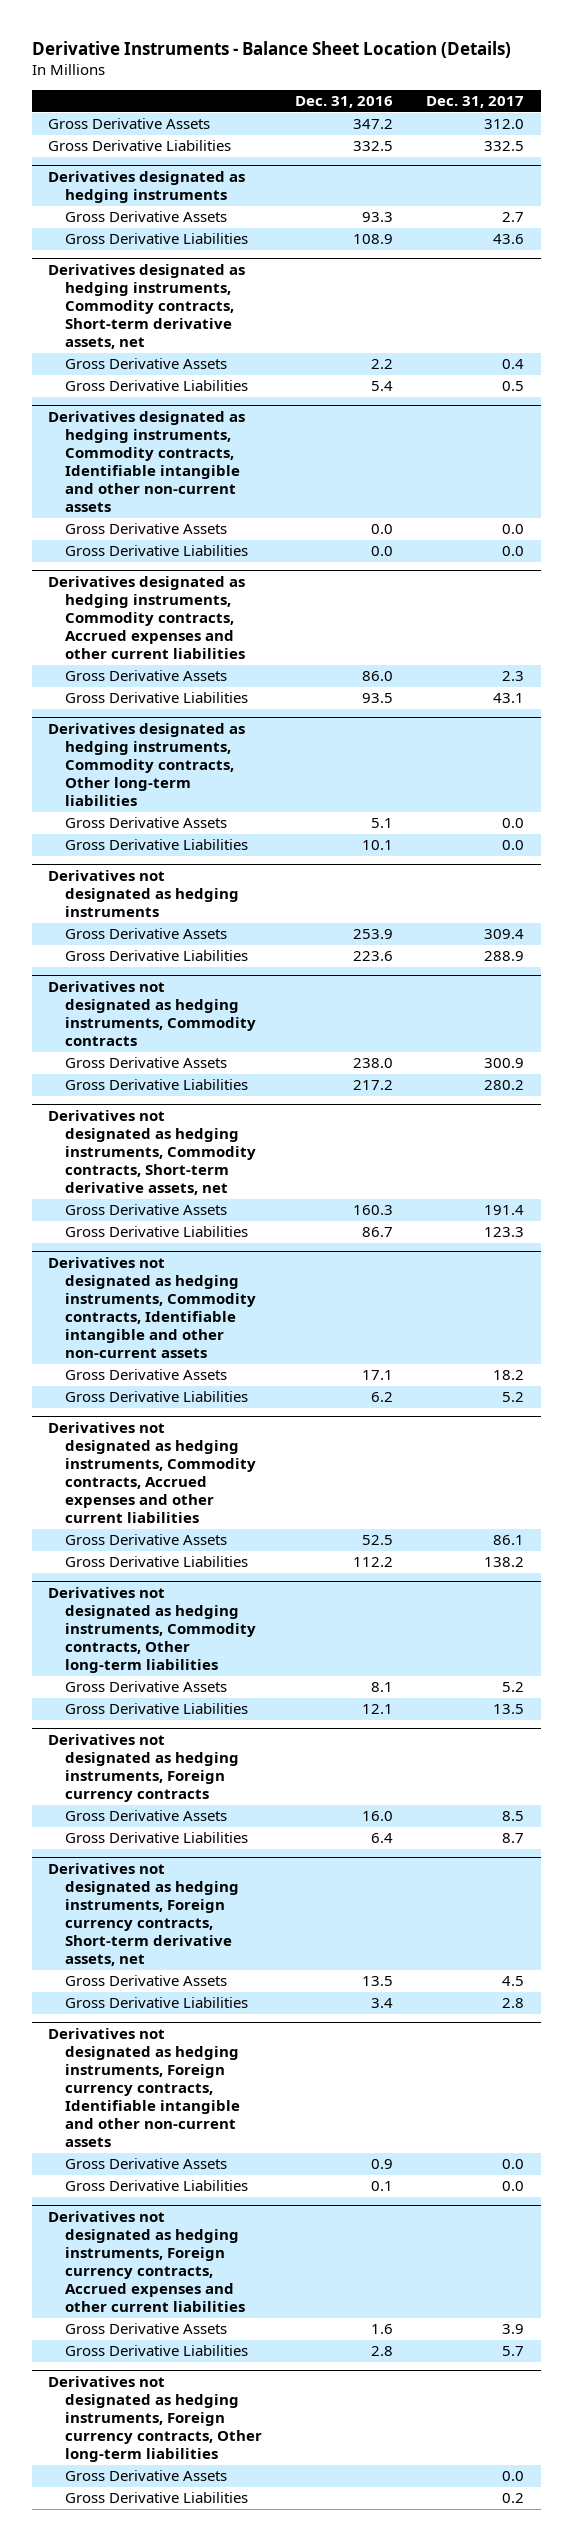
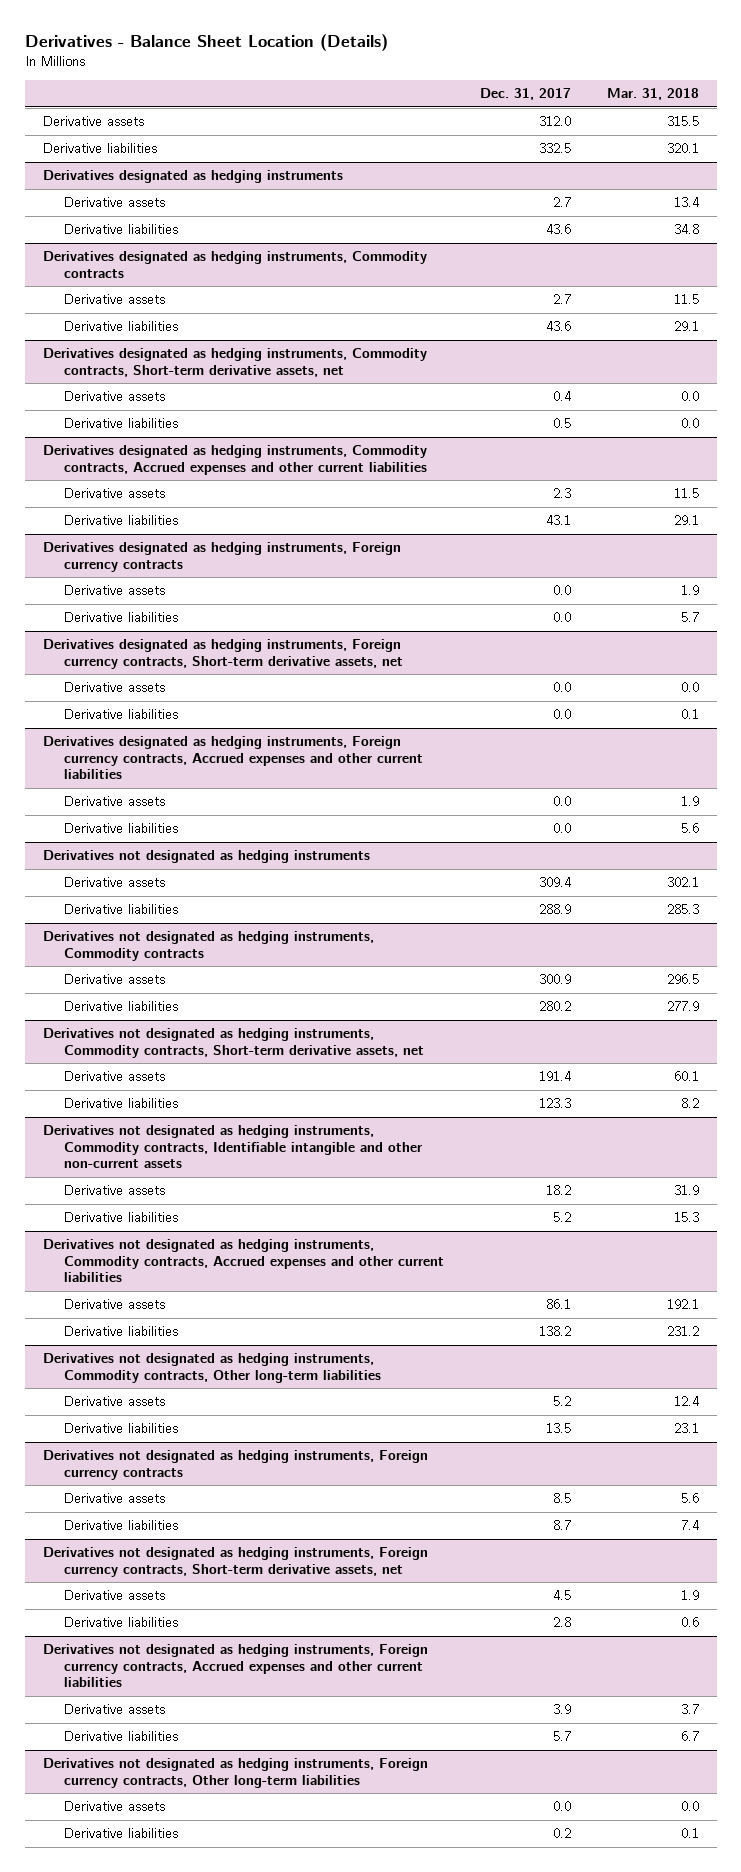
[31,40,511,58] Derivative Instruments - Balance Sheet Location (Details) -> [24,33,388,51] Derivatives - Balance Sheet Location (Details)
[295,96,394,109] Dec. 31, 2016 -> none
none -> [606,88,699,101] Mar. 31, 2018
[48,118,211,130] Gross Derivative Assets -> [42,116,144,127] Derivative assets
[48,140,232,152] Gross Derivative Liabilities -> [42,143,157,154] Derivative liabilities
[64,211,227,223] Gross Derivative Assets -> [63,197,165,208] Derivative assets
[64,233,248,245] Gross Derivative Liabilities -> [63,224,178,235] Derivative liabilities
none -> [42,251,427,278] Derivatives designated as hedging instruments, Commodity contracts
none -> [63,294,165,305] Derivative assets
none -> [63,321,178,332] Derivative liabilities
[48,411,246,513] Derivatives designated as hedging instruments, Commodity contracts, Identifiable intangible and other non-current assets -> none
[64,523,227,535] Gross Derivative Assets -> none
[64,545,248,557] Gross Derivative Liabilities -> none
[64,358,227,370] Gross Derivative Assets -> [63,391,165,402] Derivative assets
[64,380,248,392] Gross Derivative Liabilities -> [63,418,178,429] Derivative liabilities
[48,723,246,807] Derivatives designated as hedging instruments, Commodity contracts, Other long-term liabilities -> none
[64,670,227,682] Gross Derivative Assets -> [63,488,165,499] Derivative assets
[64,692,248,704] Gross Derivative Liabilities -> [63,515,178,526] Derivative liabilities
none -> [42,542,401,572] Derivatives designated as hedging instruments, Foreign currency contracts
[64,817,227,829] Gross Derivative Assets -> [63,585,165,596] Derivative assets
[64,839,248,851] Gross Derivative Liabilities -> [63,612,178,623] Derivative liabilities
none -> [42,639,403,669] Derivatives designated as hedging instruments, Foreign currency contracts, Short-term derivative assets, net
none -> [63,682,165,693] Derivative assets
none -> [63,709,178,720] Derivative liabilities
none -> [42,736,423,780] Derivatives designated as hedging instruments, Foreign currency contracts, Accrued expenses and other current liabilities
none -> [63,796,165,807] Derivative assets
none -> [63,823,178,834] Derivative liabilities
[64,928,227,940] Gross Derivative Assets -> [63,877,165,888] Derivative assets
[64,950,248,962] Gross Derivative Liabilities -> [63,904,178,915] Derivative liabilities
[64,1057,227,1069] Gross Derivative Assets -> [63,974,165,985] Derivative assets
[64,1079,248,1091] Gross Derivative Liabilities -> [63,1001,178,1012] Derivative liabilities
[64,1204,227,1216] Gross Derivative Assets -> [63,1071,165,1082] Derivative assets
[64,1226,248,1238] Gross Derivative Liabilities -> [63,1098,178,1109] Derivative liabilities
[64,1369,227,1381] Gross Derivative Assets -> [63,1185,165,1196] Derivative assets
[64,1391,248,1403] Gross Derivative Liabilities -> [63,1212,178,1223] Derivative liabilities
[64,1534,227,1546] Gross Derivative Assets -> [63,1299,165,1310] Derivative assets
[64,1556,248,1568] Gross Derivative Liabilities -> [63,1326,178,1337] Derivative liabilities
[64,1681,227,1693] Gross Derivative Assets -> [63,1396,165,1407] Derivative assets
[64,1703,248,1715] Gross Derivative Liabilities -> [63,1423,178,1434] Derivative liabilities
[64,1810,227,1822] Gross Derivative Assets -> [63,1493,165,1504] Derivative assets
[64,1832,248,1844] Gross Derivative Liabilities -> [63,1520,178,1531] Derivative liabilities
[48,2028,240,2148] Derivatives not designated as hedging instruments, Foreign currency contracts, Identifiable intangible and other non-current assets -> none
[64,2158,227,2170] Gross Derivative Assets -> none
[64,2180,248,2192] Gross Derivative Liabilities -> none
[64,1975,227,1987] Gross Derivative Assets -> [63,1590,165,1601] Derivative assets
[64,1997,248,2009] Gross Derivative Liabilities -> [63,1617,178,1628] Derivative liabilities
[64,2323,227,2335] Gross Derivative Assets -> [63,1704,165,1715] Derivative assets
[64,2345,248,2357] Gross Derivative Liabilities -> [63,1731,178,1742] Derivative liabilities
[64,2470,227,2482] Gross Derivative Assets -> [63,1801,165,1812] Derivative assets
[64,2492,248,2504] Gross Derivative Liabilities -> [63,1828,178,1839] Derivative liabilities

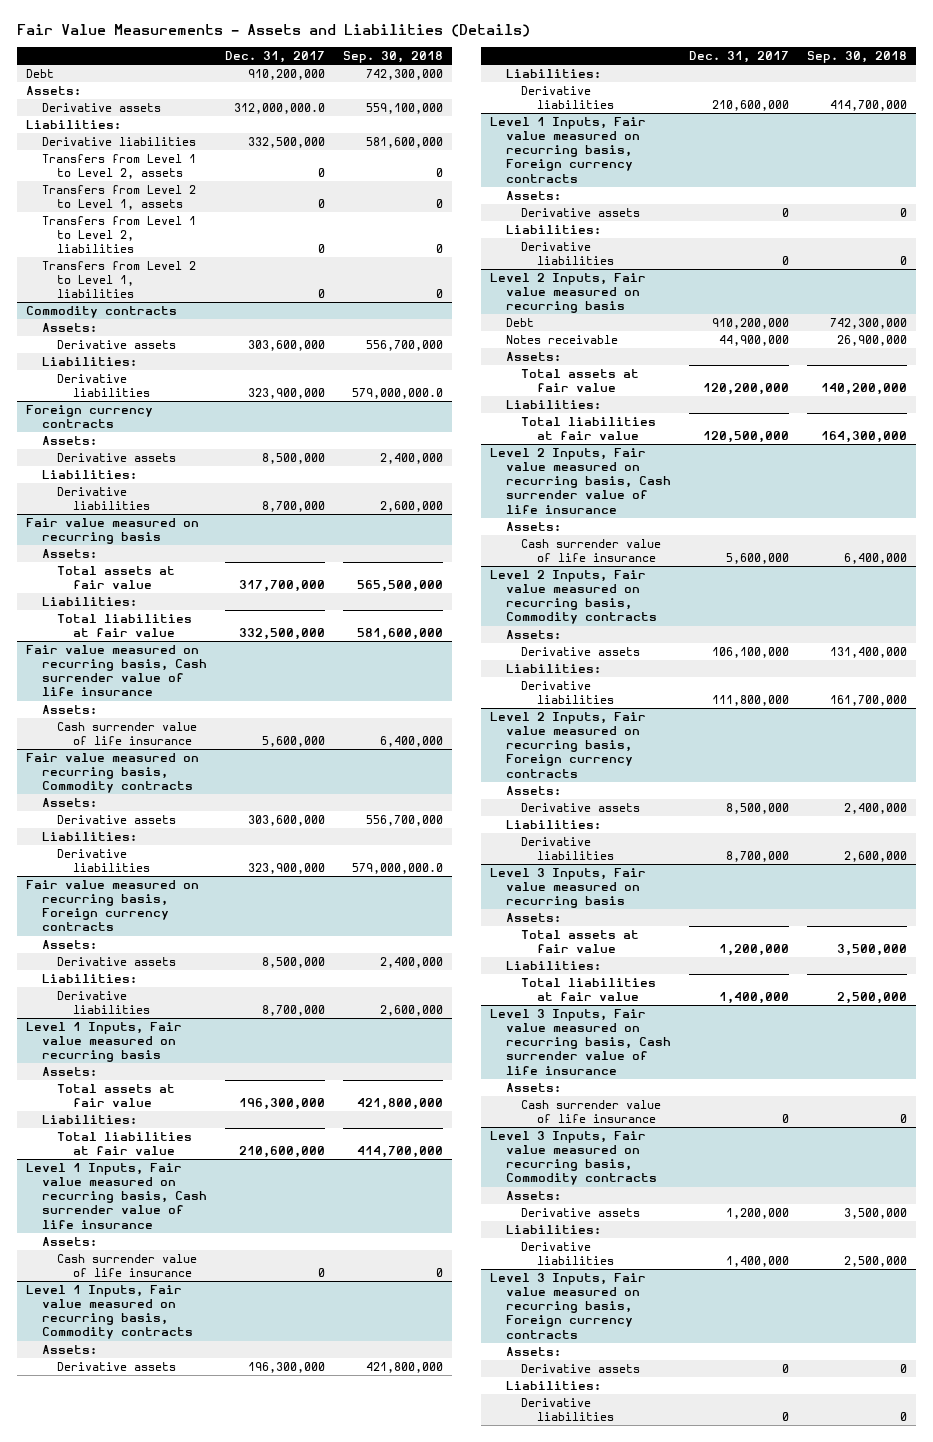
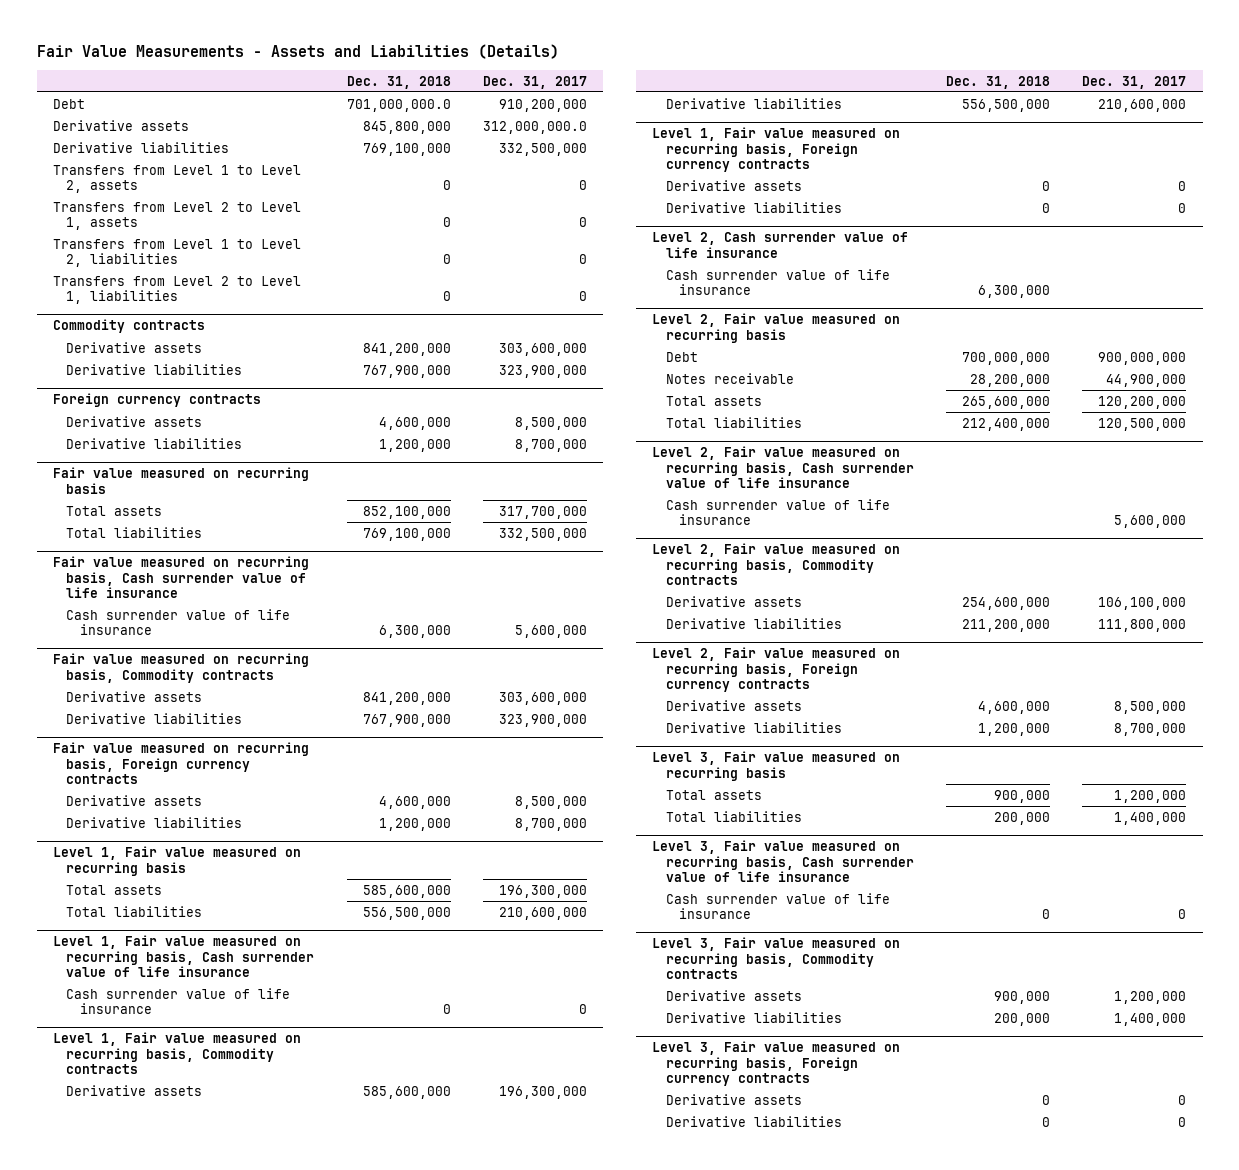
[342,50,443,63] Sep. 30, 2018 -> none
none -> [346,75,451,89] Dec. 31, 2018
[26,85,82,95] Assets: -> none
[26,119,122,129] Liabilities: -> none
[41,322,97,332] Assets: -> none
[41,356,137,366] Liabilities: -> none
[41,435,97,445] Assets: -> none
[41,469,137,479] Liabilities: -> none
[41,548,97,558] Assets: -> none
[41,596,137,606] Liabilities: -> none
[57,565,176,590] Total assets at fair value -> [66,505,163,516] Total assets
[57,613,193,638] Total liabilities at fair value -> [66,526,203,538] Total liabilities
[41,704,97,714] Assets: -> none
[41,797,97,807] Assets: -> none
[41,831,137,841] Liabilities: -> none
[41,939,97,949] Assets: -> none
[41,973,137,983] Liabilities: -> none
[41,1066,97,1076] Assets: -> none
[41,1114,137,1124] Liabilities: -> none
[41,1236,97,1246] Assets: -> none
[26,1021,183,1063] Level 1 Inputs, Fair value measured on recurring basis -> [52,846,301,876] Level 1, Fair value measured on recurring basis
[57,1083,176,1108] Total assets at fair value -> [66,884,163,895] Total assets
[57,1131,193,1156] Total liabilities at fair value -> [66,905,203,917] Total liabilities
[26,1162,207,1229] Level 1 Inputs, Fair value measured on recurring basis, Cash surrender value of life insurance -> [52,935,315,978] Level 1, Fair value measured on recurring basis, Cash surrender value of life insurance
[41,1344,97,1354] Assets: -> none
[26,1284,193,1340] Level 1 Inputs, Fair value measured on recurring basis, Commodity contracts -> [52,1032,301,1075] Level 1, Fair value measured on recurring basis, Commodity contracts
[505,68,601,78] Liabilities: -> none
[505,190,561,200] Assets: -> none
[490,116,647,183] Level 1 Inputs, Fair value measured on recurring basis, Foreign currency contracts -> [652,127,901,173] Level 1, Fair value measured on recurring basis, Foreign currency contracts
[505,224,601,234] Liabilities: -> none
none -> [652,232,909,258] Level 2, Cash surrender value of life insurance
none -> [665,268,890,296] Cash surrender value of life insurance
[490,272,647,314] Level 2 Inputs, Fair value measured on recurring basis -> [652,313,901,343] Level 2, Fair value measured on recurring basis
[711,317,789,329] 910,200,000 -> [1098,351,1187,365] 900,000,000
[505,351,561,361] Assets: -> none
[505,399,601,409] Liabilities: -> none
[505,521,561,531] Assets: -> none
[521,368,640,393] Total assets at fair value -> [665,395,762,406] Total assets
[521,416,657,441] Total liabilities at fair value -> [665,416,802,428] Total liabilities
[490,447,671,514] Level 2 Inputs, Fair value measured on recurring basis, Cash surrender value of life insurance -> [652,446,914,489] Level 2, Fair value measured on recurring basis, Cash surrender value of life insurance
[505,629,561,639] Assets: -> none
[490,569,657,625] Level 2 Inputs, Fair value measured on recurring basis, Commodity contracts -> [652,543,901,586] Level 2, Fair value measured on recurring basis, Commodity contracts
[505,663,601,673] Liabilities: -> none
[505,785,561,795] Assets: -> none
[490,711,647,778] Level 2 Inputs, Fair value measured on recurring basis, Foreign currency contracts -> [652,647,901,693] Level 2, Fair value measured on recurring basis, Foreign currency contracts
[505,819,601,829] Liabilities: -> none
[505,912,561,922] Assets: -> none
[505,960,601,970] Liabilities: -> none
[505,1082,561,1092] Assets: -> none
[490,867,647,909] Level 3 Inputs, Fair value measured on recurring basis -> [652,751,901,781] Level 3, Fair value measured on recurring basis
[521,929,640,954] Total assets at fair value -> [665,789,762,800] Total assets
[521,977,657,1002] Total liabilities at fair value -> [665,810,802,822] Total liabilities
[490,1008,671,1075] Level 3 Inputs, Fair value measured on recurring basis, Cash surrender value of life insurance -> [652,840,914,883] Level 3, Fair value measured on recurring basis, Cash surrender value of life insurance
[505,1190,561,1200] Assets: -> none
[490,1130,657,1186] Level 3 Inputs, Fair value measured on recurring basis, Commodity contracts -> [652,937,901,980] Level 3, Fair value measured on recurring basis, Commodity contracts
[505,1224,601,1234] Liabilities: -> none
[505,1346,561,1356] Assets: -> none
[490,1272,647,1339] Level 3 Inputs, Fair value measured on recurring basis, Foreign currency contracts -> [652,1041,901,1087] Level 3, Fair value measured on recurring basis, Foreign currency contracts
[505,1380,601,1390] Liabilities: -> none

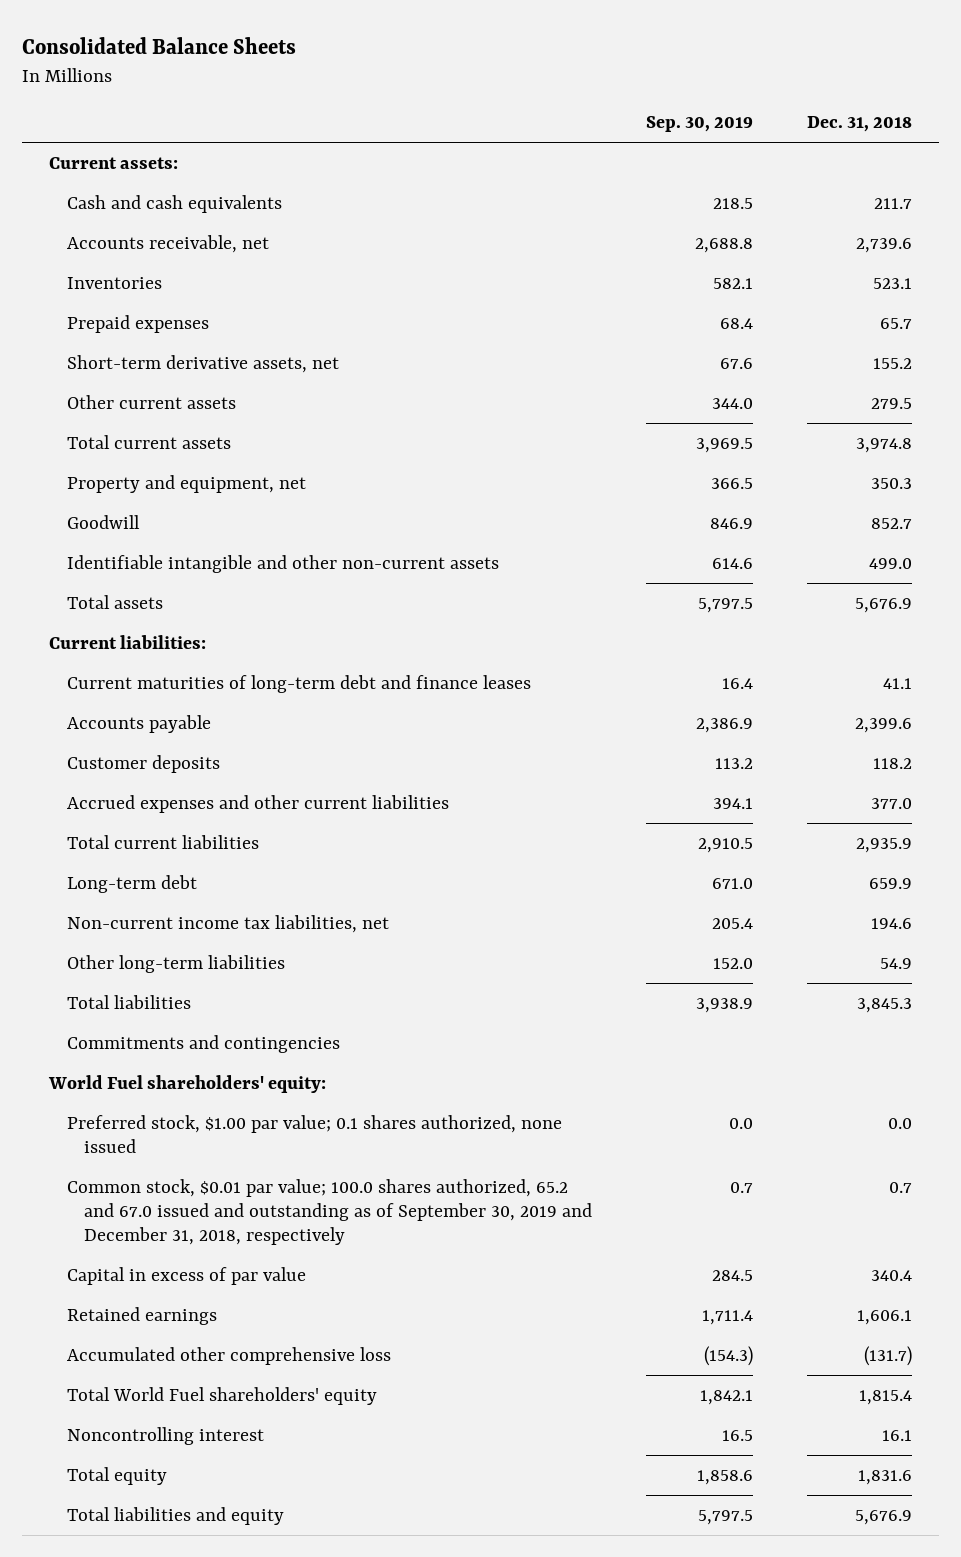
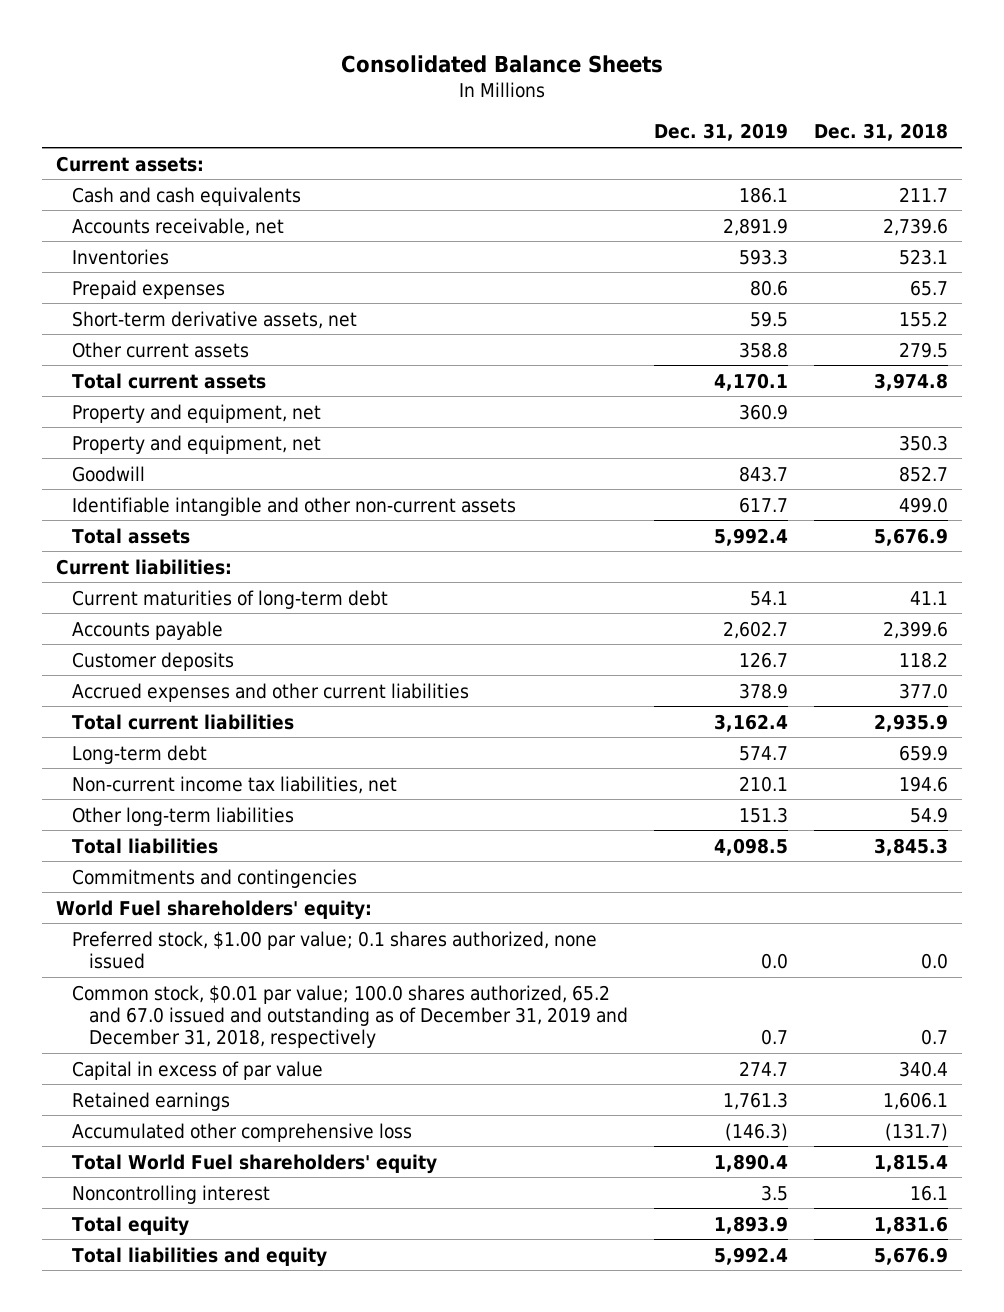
[646,116,754,133] Sep. 30, 2019 -> none
none -> [654,123,789,142] Dec. 31, 2019
none -> [72,403,322,423] Property and equipment, net
[66,674,531,693] Current maturities of long-term debt and finance leases -> [72,589,389,609] Current maturities of long-term debt
[66,1178,593,1245] Common stock, $0.01 par value; 100.0 shares authorized, 65.2 and 67.0 issued and outstanding as of September 30, 2019 and December 31, 2018, respectively -> [72,984,628,1049] Common stock, $0.01 par value; 100.0 shares authorized, 65.2 and 67.0 issued and outstanding as of December 31, 2019 and December 31, 2018, respectively

